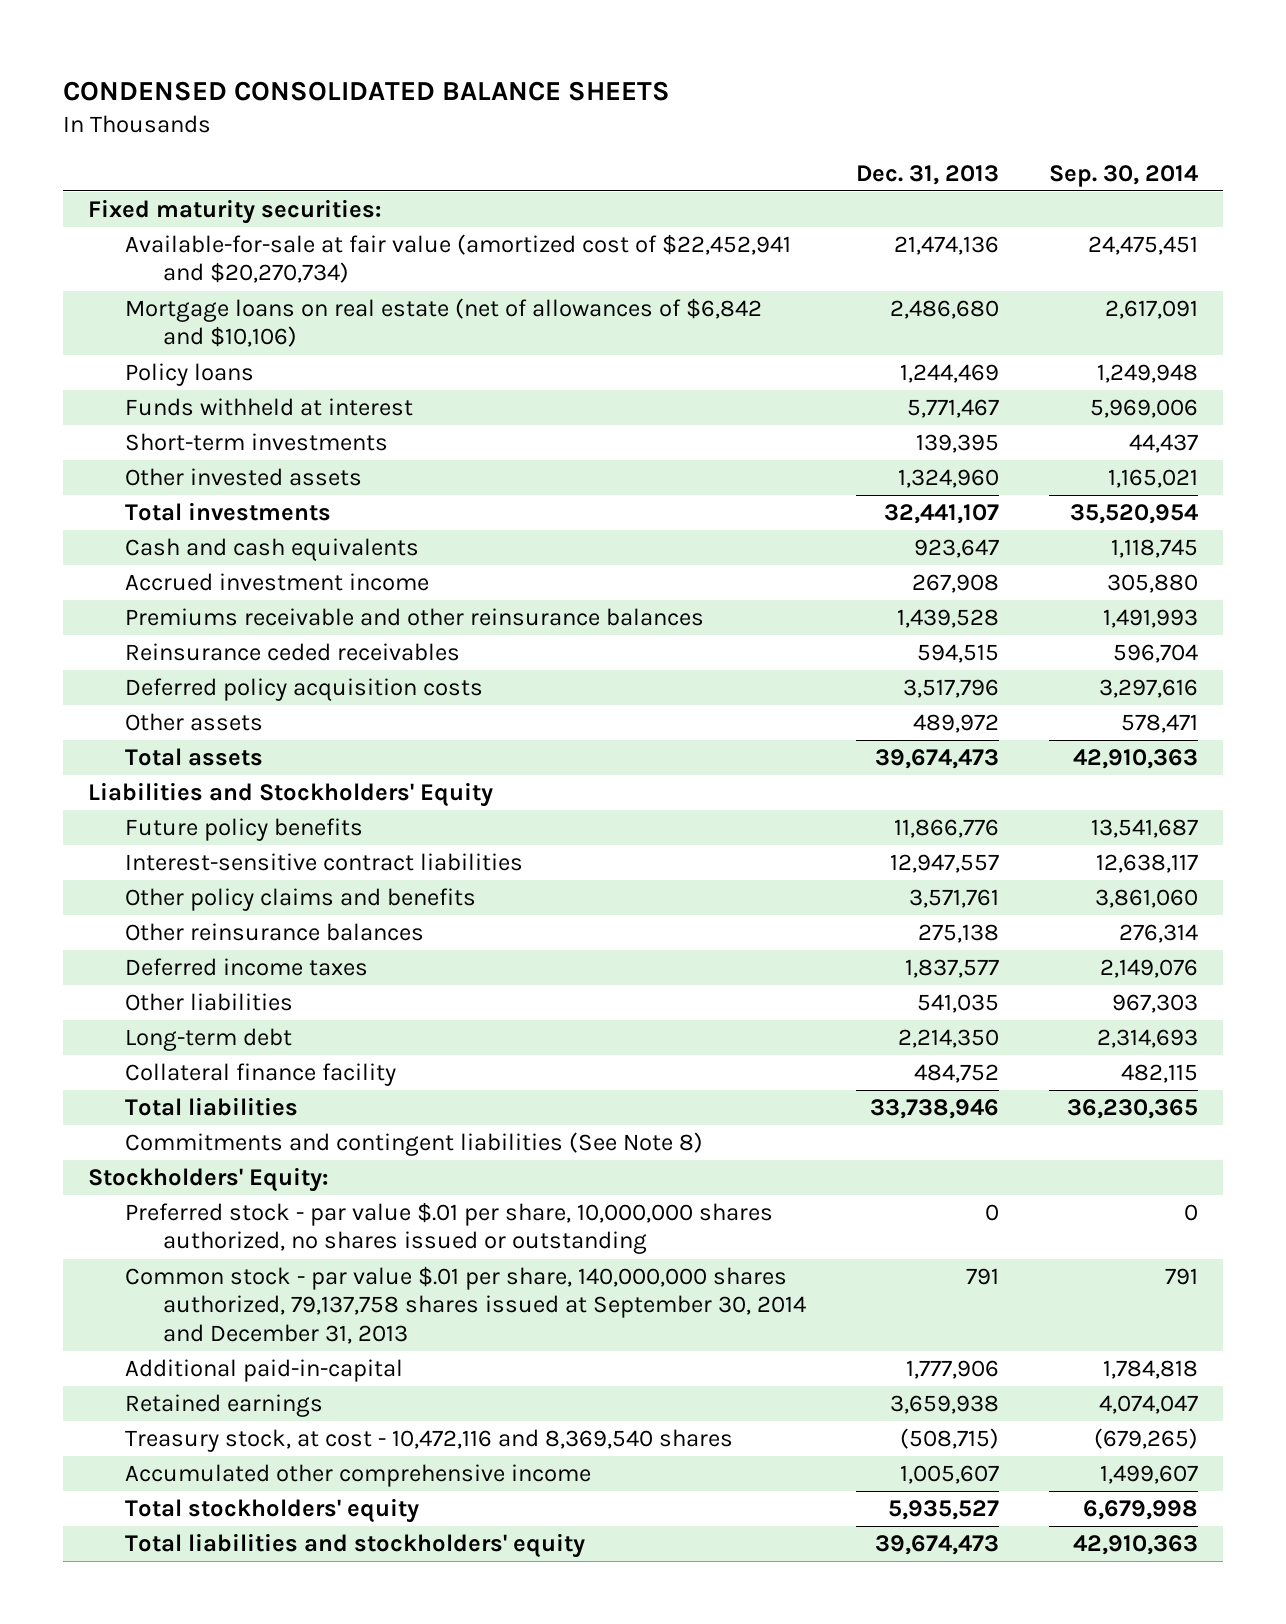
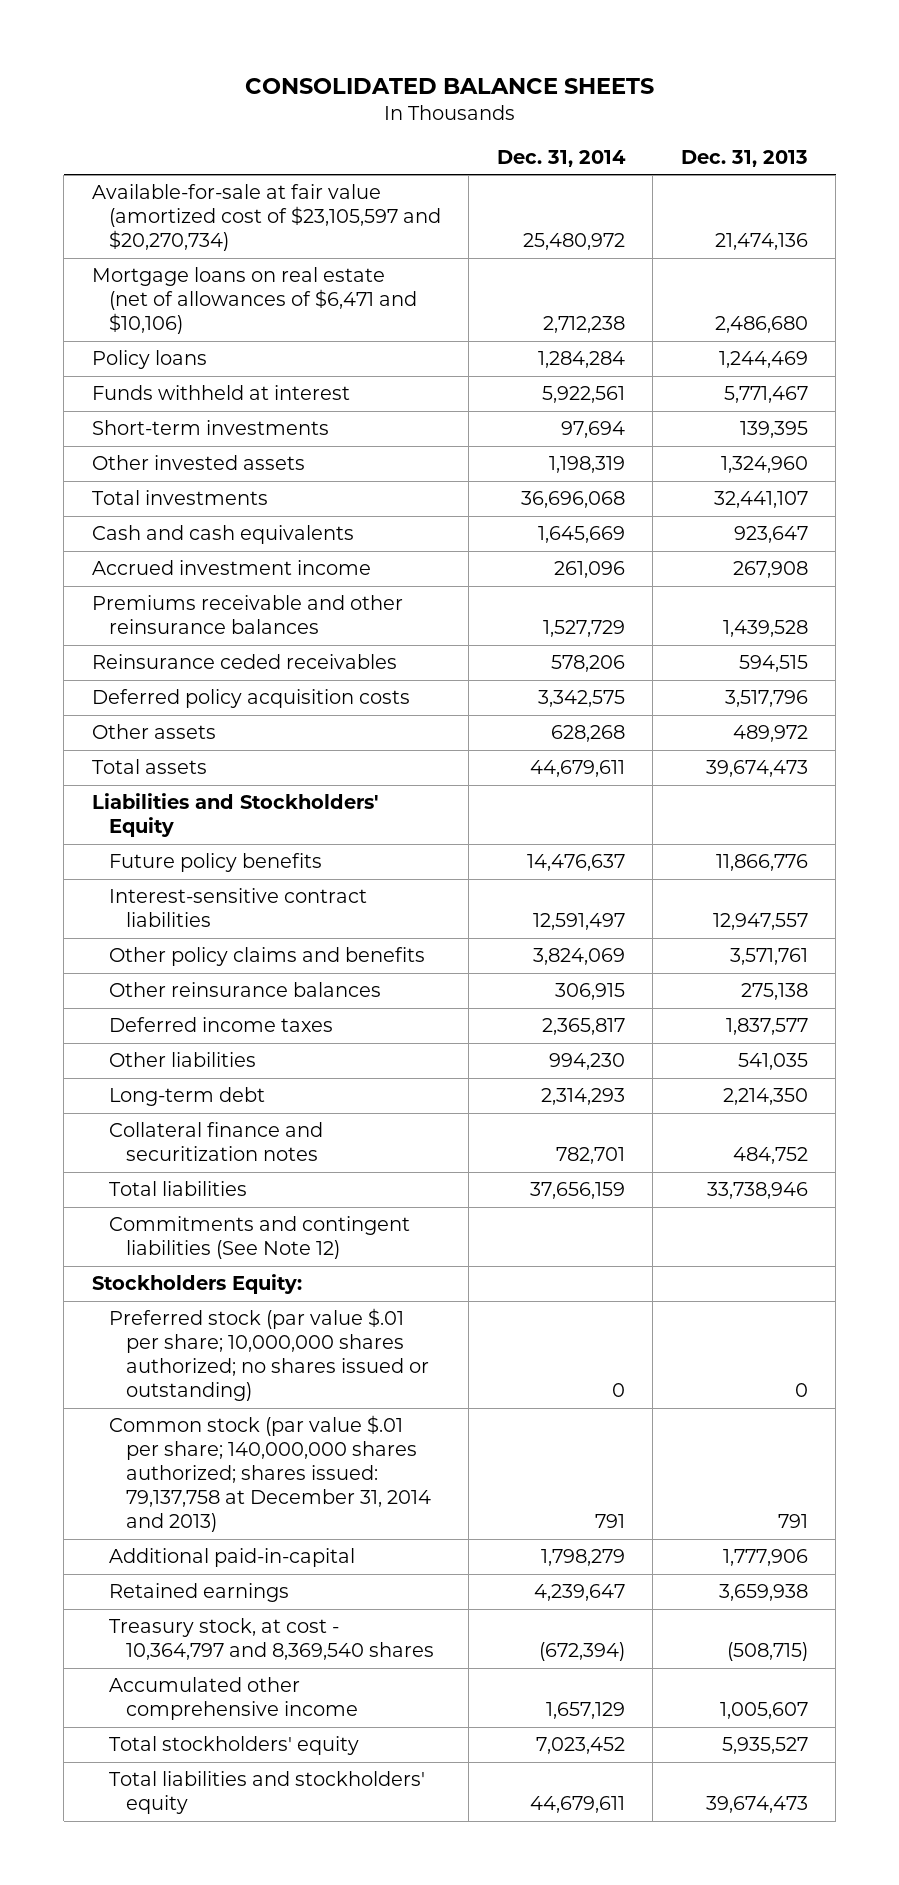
[62,80,670,101] CONDENSED CONSOLIDATED BALANCE SHEETS -> [244,77,654,94] CONSOLIDATED BALANCE SHEETS
[1049,164,1199,187] Sep. 30, 2014 -> none
none -> [496,149,626,167] Dec. 31, 2014
[87,199,381,225] Fixed maturity securities: -> none
[125,234,792,284] Available-for-sale at fair value (amortized cost of $22,452,941 and $20,270,734) -> [91,184,441,252] Available-for-sale at fair value (amortized cost of $23,105,597 and $20,270,734)
[125,298,763,348] Mortgage loans on real estate (net of allowances of $6,842 and $10,106) -> [91,267,417,335] Mortgage loans on real estate (net of allowances of $6,471 and $10,106)
[125,1063,397,1087] Collateral finance facility -> [108,1122,323,1162] Collateral finance and securitization notes
[125,1132,704,1157] Commitments and contingent liabilities (See Note 8) -> [108,1216,410,1260] Commitments and contingent liabilities (See Note 12)
[87,1167,328,1193] Stockholders' Equity: -> [91,1274,302,1295] Stockholders Equity:
[125,1202,774,1255] Preferred stock - par value $.01 per share, 10,000,000 shares authorized, no shares issued or outstanding -> [108,1308,430,1402] Preferred stock (par value $.01 per share; 10,000,000 shares authorized; no shares issued or outstanding)
[125,1266,807,1344] Common stock - par value $.01 per share, 140,000,000 shares authorized, 79,137,758 shares issued at September 30, 2014 and December 31, 2013 -> [108,1415,432,1533] Common stock (par value $.01 per share; 140,000,000 shares authorized; shares issued: 79,137,758 at December 31, 2014 and 2013)
[125,1429,734,1453] Treasury stock, at cost - 10,472,116 and 8,369,540 shares -> [108,1618,435,1661] Treasury stock, at cost - 10,364,797 and 8,369,540 shares

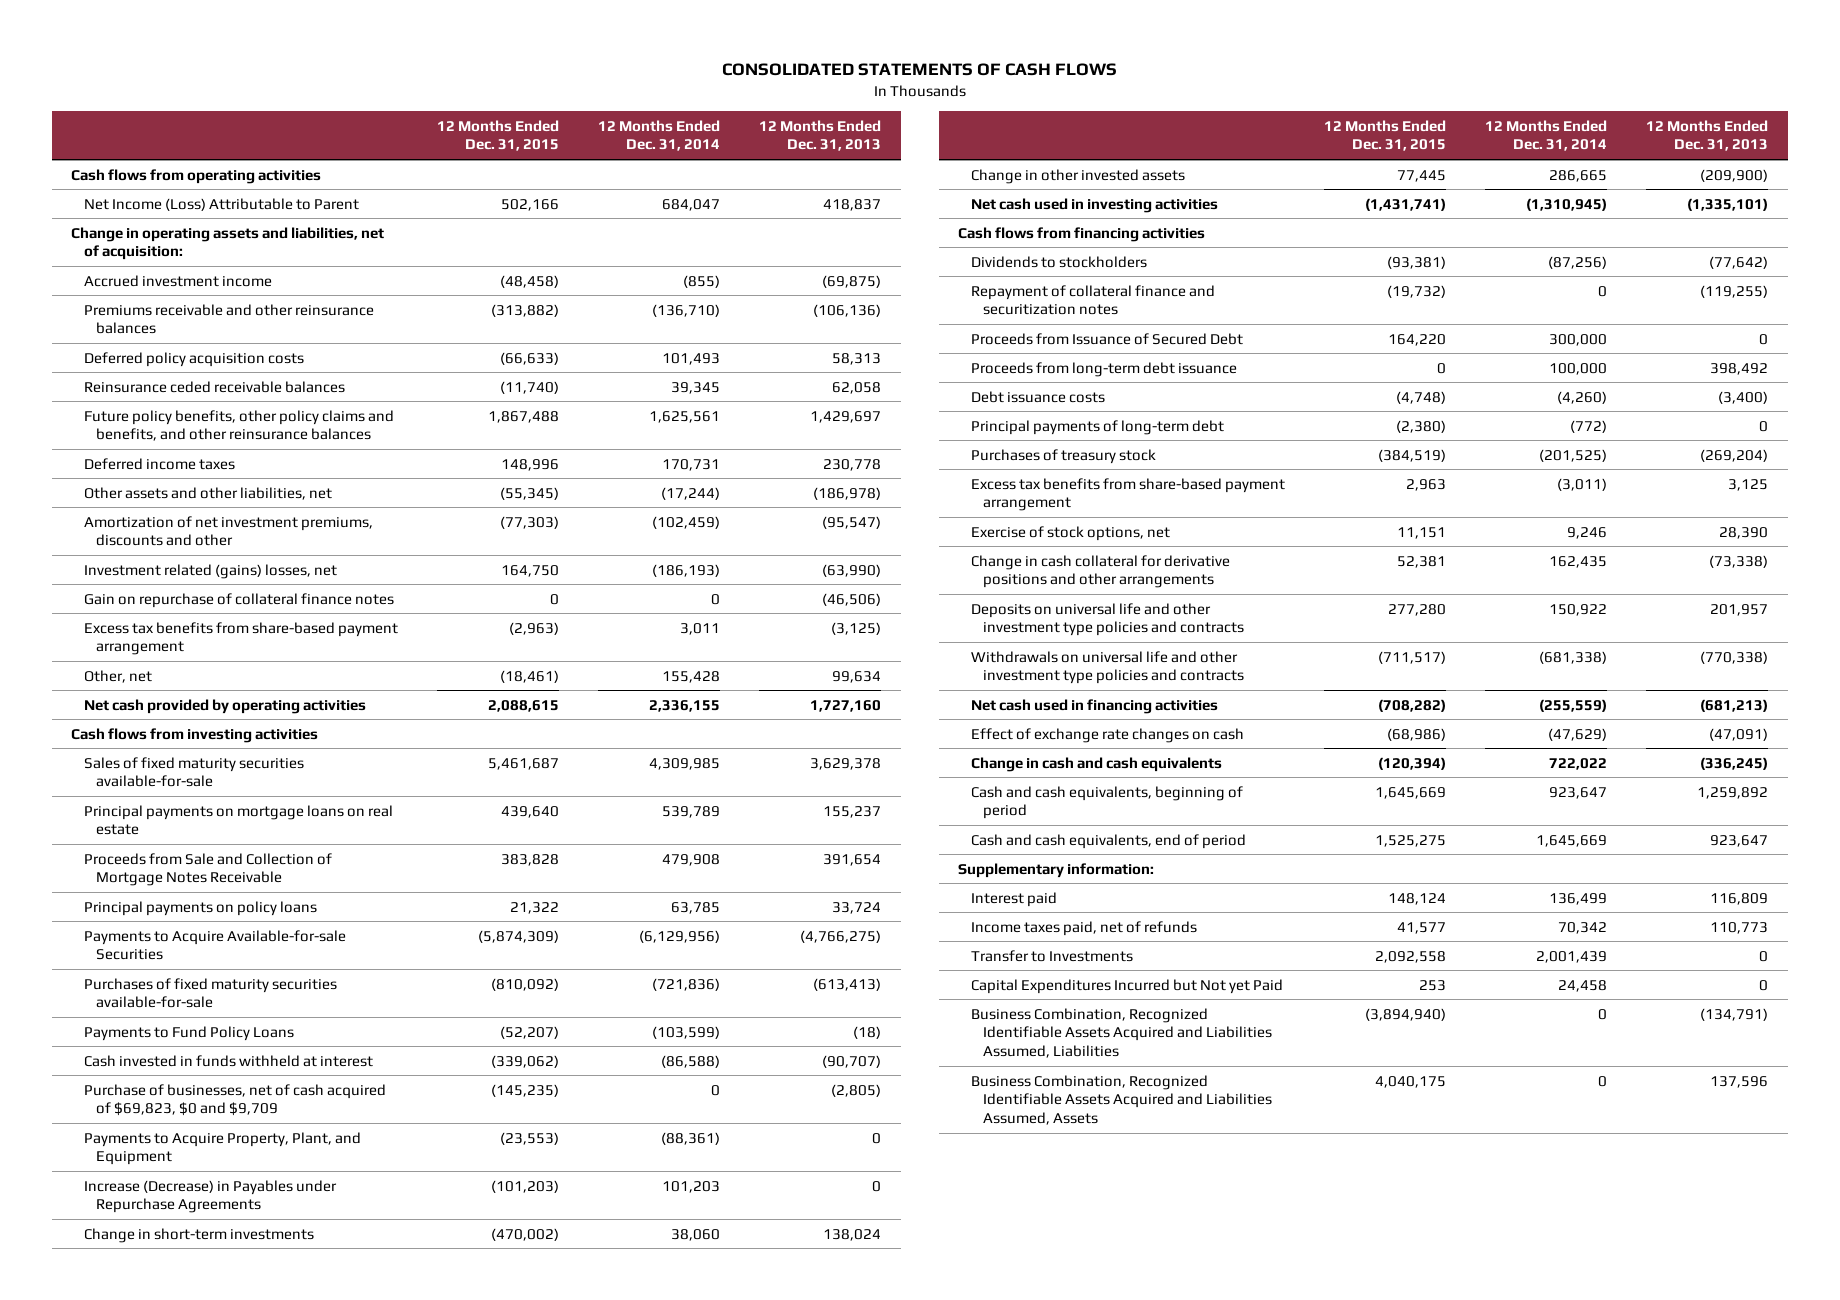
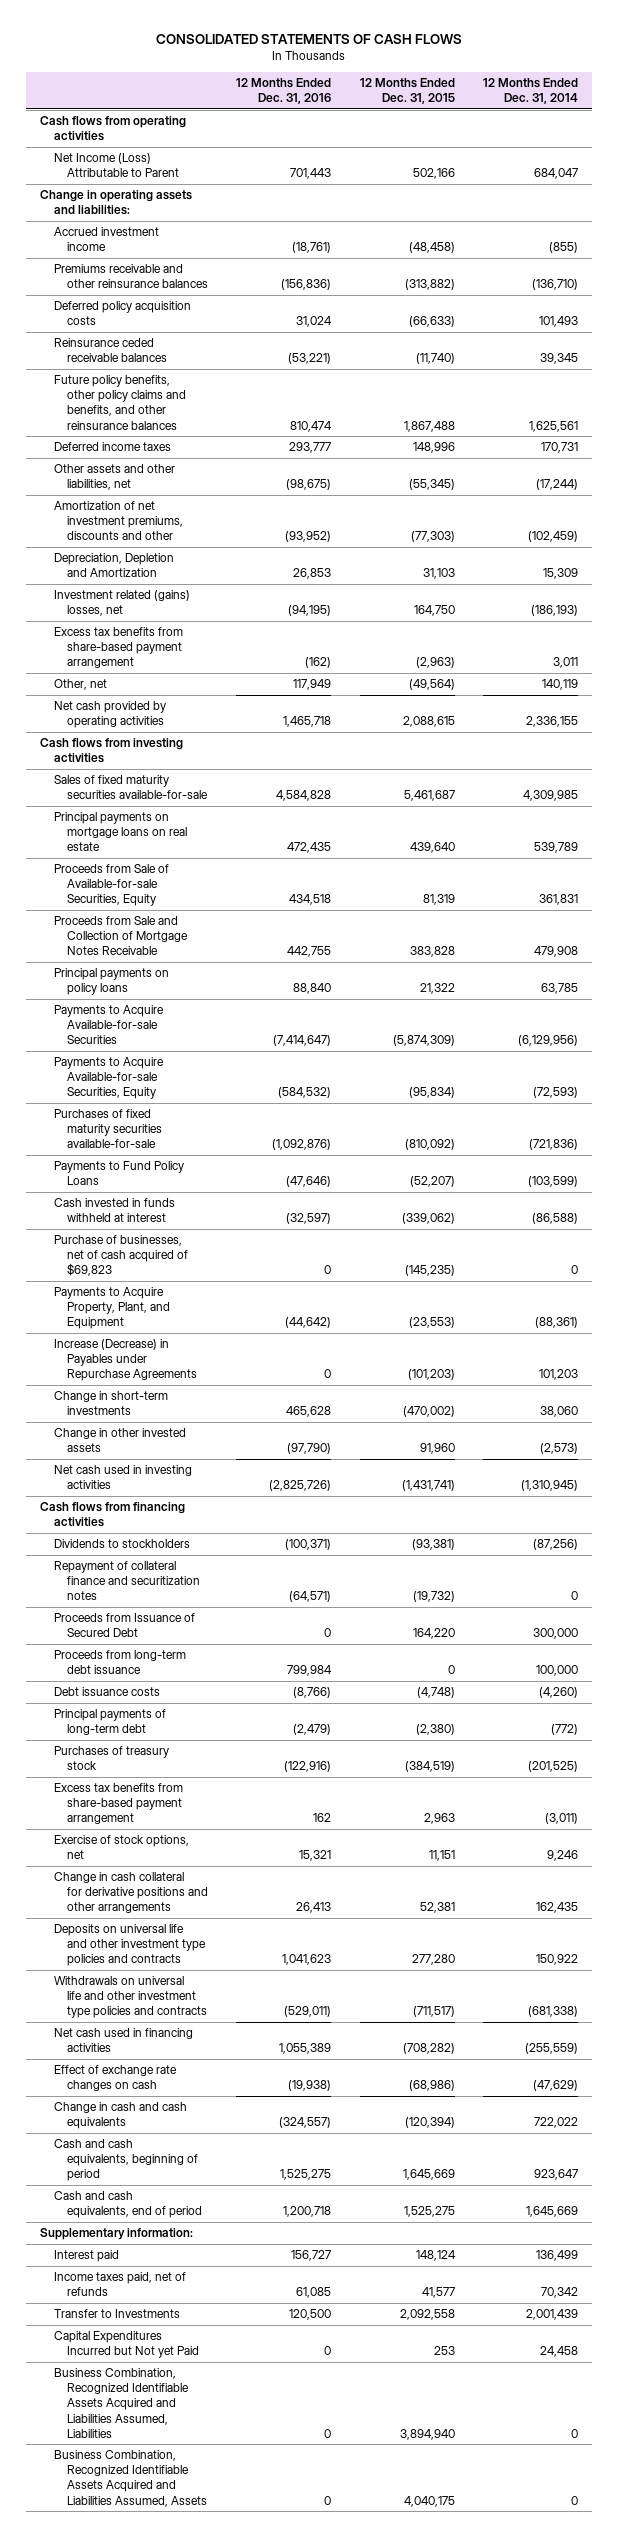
[759,119,882,152] 12 Months Ended Dec. 31, 2013 -> none
none -> [236,78,332,105] 12 Months Ended Dec. 31, 2016
[71,226,385,261] Change in operating assets and liabilities, net of acquisition: -> [39,190,192,216] Change in operating assets and liabilities:
none -> [53,553,174,578] Depreciation, Depletion and Amortization
[83,592,394,608] Gain on repurchase of collateral finance notes -> none
[499,669,559,683] (18,461) -> [408,679,455,691] (49,564)
[662,670,721,683] 155,428 -> [542,679,579,691] 140,119
none -> [53,864,169,907] Proceeds from Sale of Available-for-sale Securities, Equity
none -> [53,1057,164,1100] Payments to Acquire Available-for-sale Securities, Equity
[83,1083,386,1117] Purchase of businesses, net of cash acquired of $69,823, $0 and $9,709 -> [53,1235,189,1277] Purchase of businesses, net of cash acquired of $69,823
[1396,169,1446,182] 77,445 -> [419,1443,455,1455] 91,960
[1549,169,1608,182] 286,665 -> [540,1443,579,1455] (2,573)
[1364,1007,1446,1021] (3,894,940) -> [399,2428,455,2440] 3,894,940

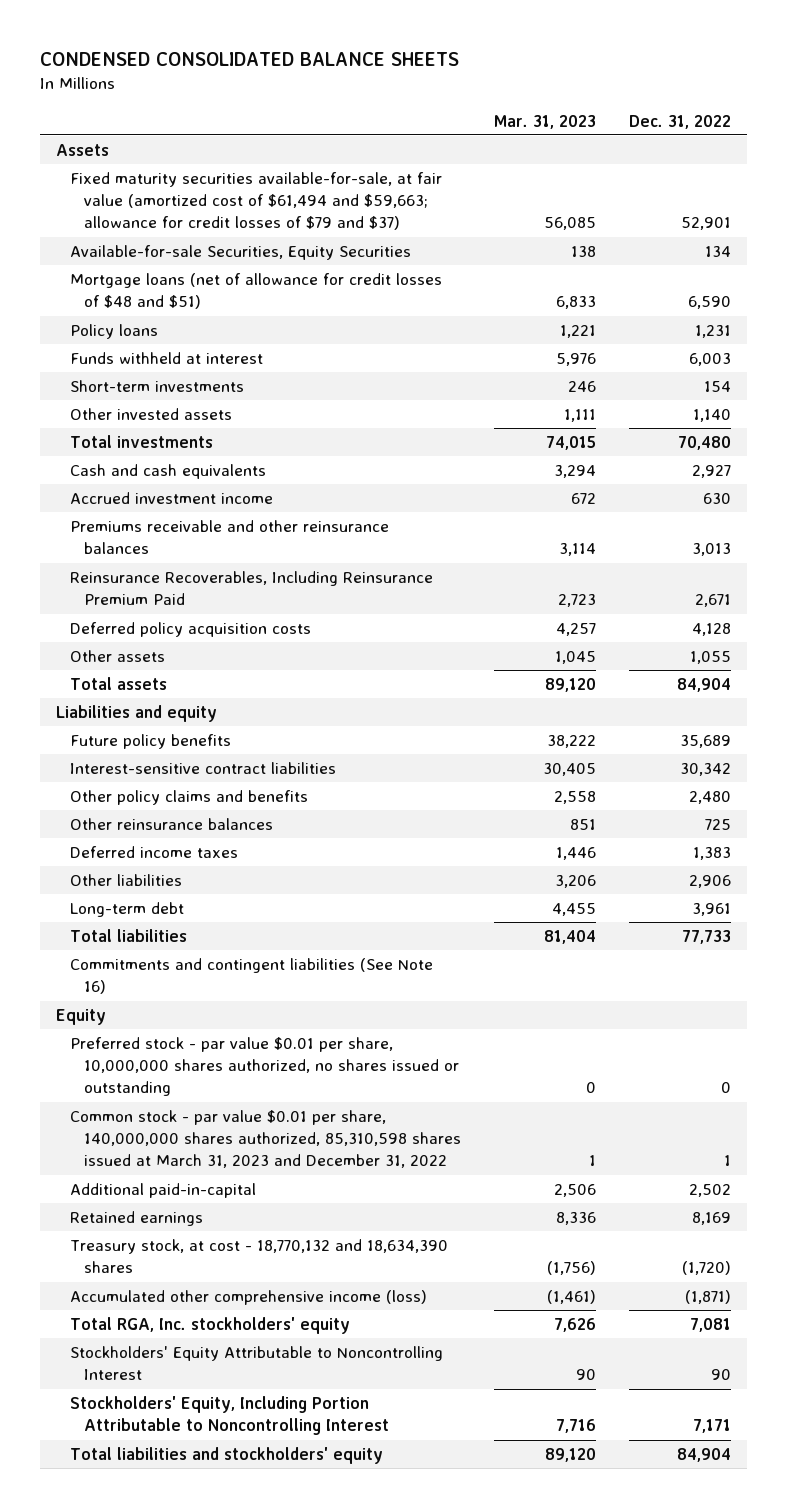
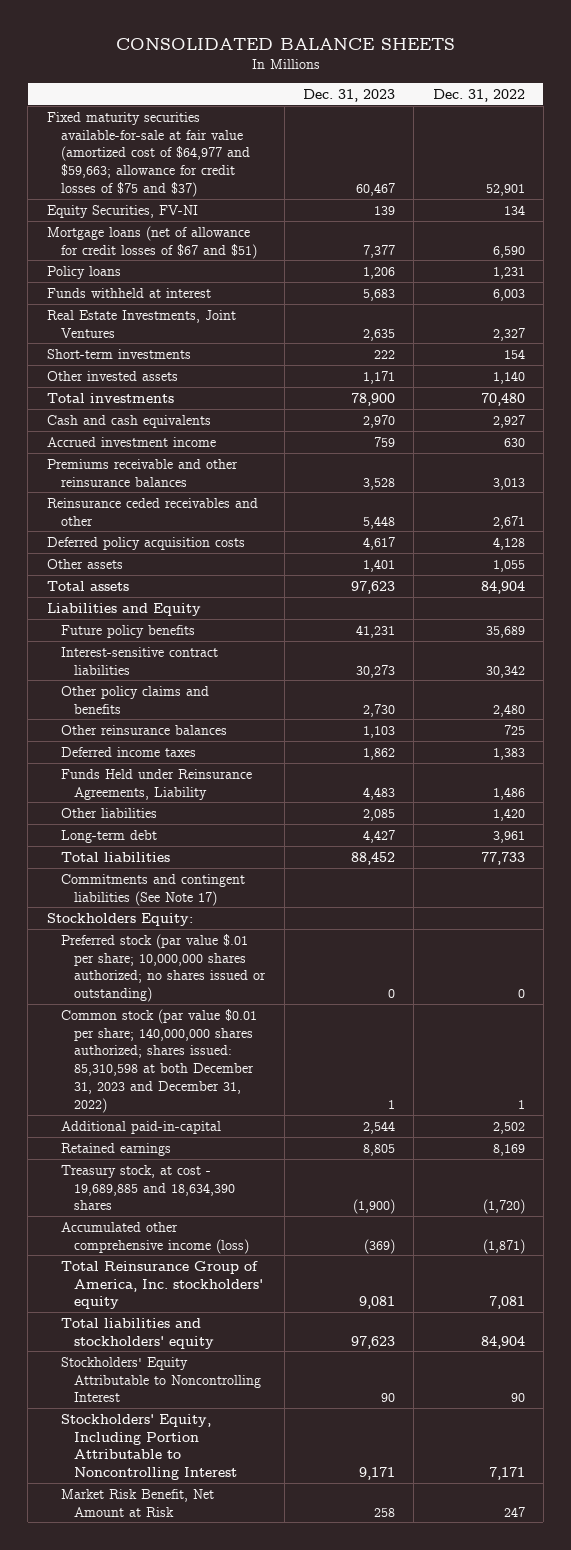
[39,52,459,67] CONDENSED CONSOLIDATED BALANCE SHEETS -> [115,37,455,50] CONSOLIDATED BALANCE SHEETS
[493,114,596,129] Mar. 31, 2023 -> none
none -> [303,88,396,102] Dec. 31, 2023
[56,143,110,156] Assets -> none
[70,171,443,231] Fixed maturity securities available-for-sale, at fair value (amortized cost of $61,494 and $59,663; allowance for credit losses of $79 and $37) -> [46,111,250,198] Fixed maturity securities available-for-sale at fair value (amortized cost of $64,977 and $59,663; allowance for credit losses of $75 and $37)
[70,244,412,260] Available-for-sale Securities, Equity Securities -> [46,204,198,218] Equity Securities, FV-NI
[70,272,443,310] Mortgage loans (net of allowance for credit losses of $48 and $51) -> [46,225,257,259] Mortgage loans (net of allowance for credit losses of $67 and $51)
none -> [46,309,236,338] Real Estate Investments, Joint Ventures
[70,570,434,606] Reinsurance Recoverables, Including Reinsurance Premium Paid -> [46,497,258,526] Reinsurance ceded receivables and other
[56,704,218,722] Liabilities and equity -> [46,602,201,616] Liabilities and Equity
none -> [60,768,252,800] Funds Held under Reinsurance Agreements, Liability
[688,874,731,888] 2,906 -> [492,807,525,821] 1,420
[70,957,434,995] Commitments and contingent liabilities (See Note 16) -> [60,873,245,906] Commitments and contingent liabilities (See Note 17)
[56,1008,107,1025] Equity -> [46,912,193,926] Stockholders Equity:
[70,1036,460,1097] Preferred stock - par value $0.01 per share, 10,000,000 shares authorized, no shares issued or outstanding -> [60,933,267,1003] Preferred stock (par value $.01 per share; 10,000,000 shares authorized; no shares issued or outstanding)
[70,1109,462,1169] Common stock - par value $0.01 per share, 140,000,000 shares authorized, 85,310,598 shares issued at March 31, 2023 and December 31, 2022 -> [60,1008,257,1114] Common stock (par value $0.01 per share; 140,000,000 shares authorized; shares issued: 85,310,598 at both December 31, 2023 and December 31, 2022)
[70,1238,449,1274] Treasury stock, at cost - 18,770,132 and 18,634,390 shares -> [60,1164,236,1211] Treasury stock, at cost - 19,689,885 and 18,634,390 shares
[70,1316,351,1334] Total RGA, Inc. stockholders' equity -> [60,1260,264,1310] Total Reinsurance Group of America, Inc. stockholders' equity
[70,1446,384,1464] Total liabilities and stockholders' equity -> [60,1317,215,1349] Total liabilities and stockholders' equity
none -> [60,1488,214,1517] Market Risk Benefit, Net Amount at Risk

